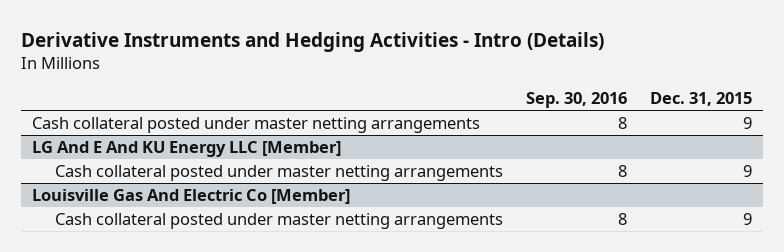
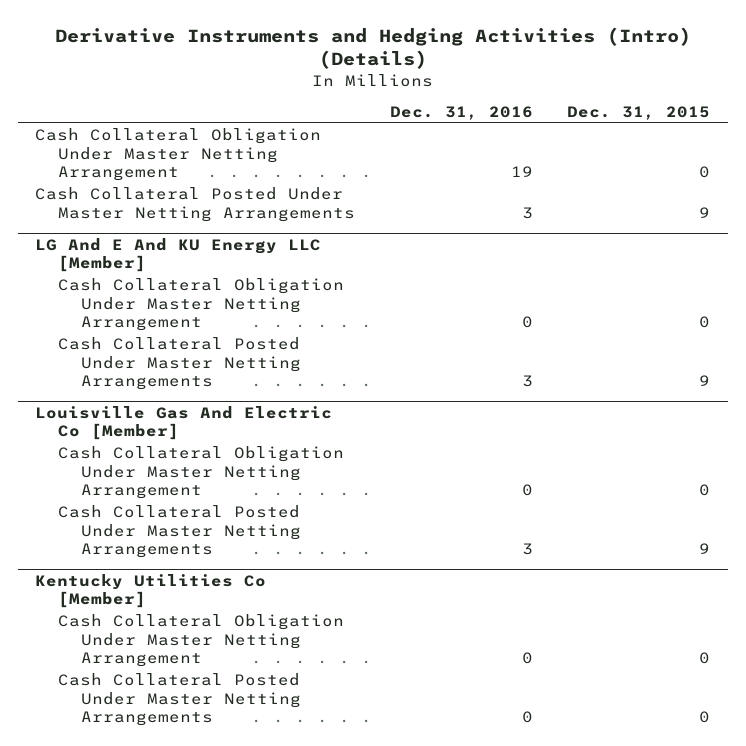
[20,31,604,52] Derivative Instruments and Hedging Activities - Intro (Details) -> [54,26,691,70] Derivative Instruments and Hedging Activities (Intro) (Details)
[525,92,627,109] Sep. 30, 2016 -> none
none -> [389,106,533,121] Dec. 31, 2016
none -> [35,128,322,182] Cash Collateral Obligation Under Master Netting Arrangement
[32,117,481,134] Cash collateral posted under master netting arrangements -> [35,187,355,222] Cash Collateral Posted Under Master Netting Arrangements
none -> [57,278,344,332] Cash Collateral Obligation Under Master Netting Arrangement
[55,165,504,182] Cash collateral posted under master netting arrangements -> [57,337,301,391] Cash Collateral Posted Under Master Netting Arrangements
none -> [57,446,344,500] Cash Collateral Obligation Under Master Netting Arrangement
[55,213,504,230] Cash collateral posted under master netting arrangements -> [57,505,301,559] Cash Collateral Posted Under Master Netting Arrangements
none -> [35,573,267,608] Kentucky Utilities Co [Member]
none -> [57,614,344,668] Cash Collateral Obligation Under Master Netting Arrangement
none -> [57,673,301,727] Cash Collateral Posted Under Master Netting Arrangements

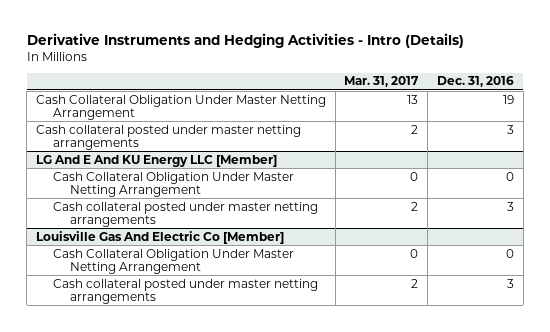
[54,26,691,70] Derivative Instruments and Hedging Activities (Intro) (Details) -> [26,33,464,49] Derivative Instruments and Hedging Activities - Intro (Details)
[567,106,711,121] Dec. 31, 2015 -> none
none -> [344,76,420,88] Mar. 31, 2017
[35,187,355,222] Cash Collateral Posted Under Master Netting Arrangements -> [36,124,302,151] Cash collateral posted under master netting arrangements
[57,337,301,391] Cash Collateral Posted Under Master Netting Arrangements -> [53,201,319,228] Cash collateral posted under master netting arrangements
[35,573,267,608] Kentucky Utilities Co [Member] -> none
[57,614,344,668] Cash Collateral Obligation Under Master Netting Arrangement -> none
[57,673,301,727] Cash Collateral Posted Under Master Netting Arrangements -> none
[57,505,301,559] Cash Collateral Posted Under Master Netting Arrangements -> [53,278,319,305] Cash collateral posted under master netting arrangements

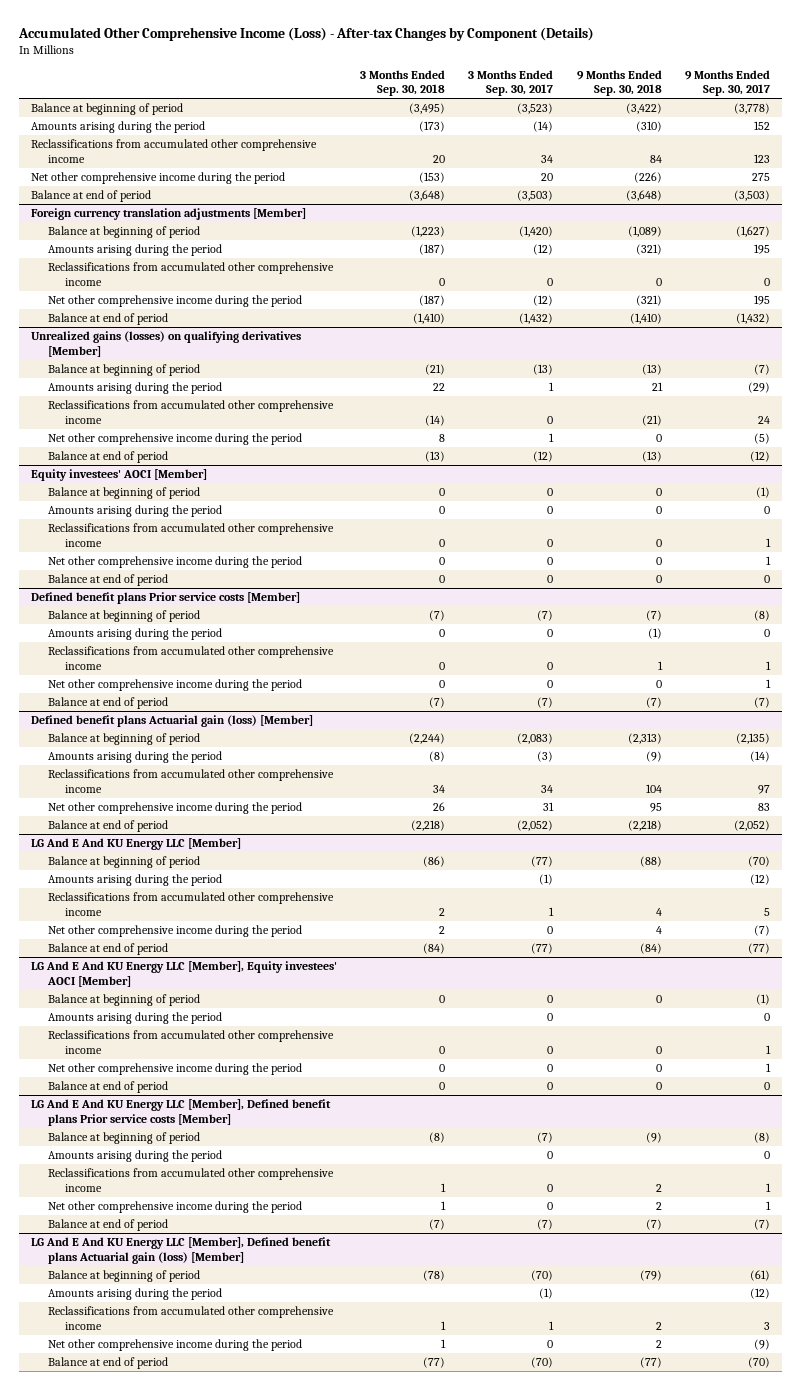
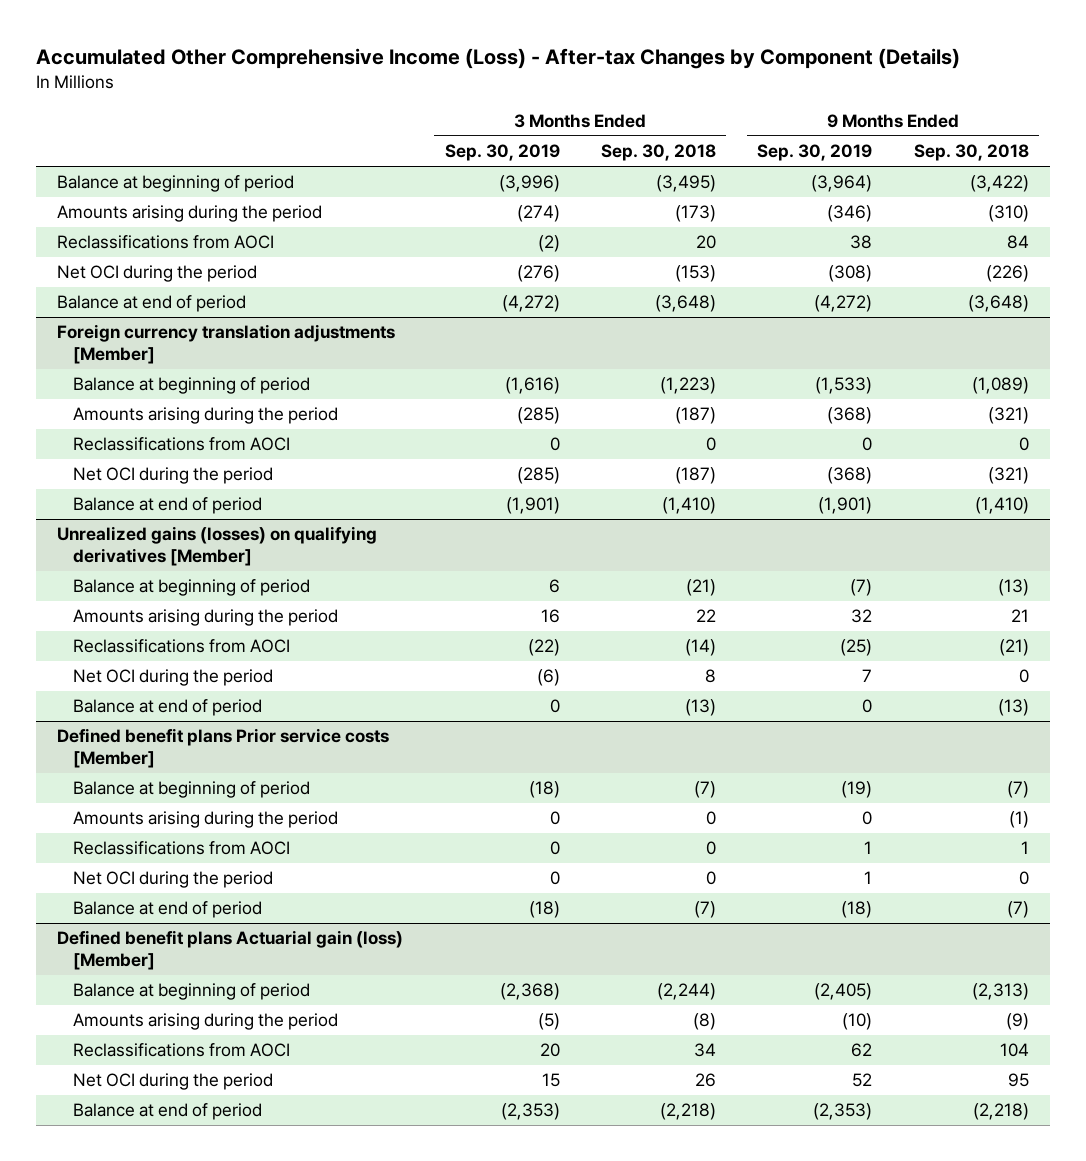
[468,69,554,97] 3 Months Ended Sep. 30, 2017 -> none
[685,69,771,97] 9 Months Ended Sep. 30, 2017 -> none
none -> [444,144,560,162] Sep. 30, 2019
none -> [757,144,873,162] Sep. 30, 2019
[30,139,317,163] Reclassifications from accumulated other comprehensive income -> [57,235,275,250] Reclassifications from AOCI
[30,172,285,185] Net other comprehensive income during the period -> [57,265,258,283] Net OCI during the period
[47,262,334,286] Reclassifications from accumulated other comprehensive income -> [73,437,291,452] Reclassifications from AOCI
[47,295,302,308] Net other comprehensive income during the period -> [73,467,274,485] Net OCI during the period
[47,400,334,424] Reclassifications from accumulated other comprehensive income -> [73,639,291,654] Reclassifications from AOCI
[47,433,302,446] Net other comprehensive income during the period -> [73,669,274,687] Net OCI during the period
[30,469,207,482] Equity investees' AOCI [Member] -> none
[47,487,200,500] Balance at beginning of period -> none
[47,505,222,518] Amounts arising during the period -> none
[47,523,334,547] Reclassifications from accumulated other comprehensive income -> none
[47,556,302,569] Net other comprehensive income during the period -> none
[47,574,168,587] Balance at end of period -> none
[47,646,334,670] Reclassifications from accumulated other comprehensive income -> [73,841,291,856] Reclassifications from AOCI
[47,679,302,692] Net other comprehensive income during the period -> [73,871,274,889] Net OCI during the period
[47,769,334,793] Reclassifications from accumulated other comprehensive income -> [73,1043,291,1058] Reclassifications from AOCI
[47,802,302,815] Net other comprehensive income during the period -> [73,1073,274,1091] Net OCI during the period
[30,838,241,851] LG And E And KU Energy LLC [Member] -> none
[47,856,200,869] Balance at beginning of period -> none
[47,874,222,887] Amounts arising during the period -> none
[47,892,334,916] Reclassifications from accumulated other comprehensive income -> none
[47,925,302,938] Net other comprehensive income during the period -> none
[47,943,168,956] Balance at end of period -> none
[30,961,337,987] LG And E And KU Energy LLC [Member], Equity investees' AOCI [Member] -> none
[47,994,200,1007] Balance at beginning of period -> none
[47,1012,222,1025] Amounts arising during the period -> none
[47,1030,334,1054] Reclassifications from accumulated other comprehensive income -> none
[47,1063,302,1076] Net other comprehensive income during the period -> none
[47,1081,168,1094] Balance at end of period -> none
[30,1099,331,1126] LG And E And KU Energy LLC [Member], Defined benefit plans Prior service costs [Member] -> none
[47,1132,200,1145] Balance at beginning of period -> none
[47,1150,222,1163] Amounts arising during the period -> none
[47,1168,334,1192] Reclassifications from accumulated other comprehensive income -> none
[47,1201,302,1214] Net other comprehensive income during the period -> none
[47,1219,168,1232] Balance at end of period -> none
[30,1237,331,1264] LG And E And KU Energy LLC [Member], Defined benefit plans Actuarial gain (loss) [Member] -> none
[47,1270,200,1283] Balance at beginning of period -> none
[47,1288,222,1301] Amounts arising during the period -> none
[47,1306,334,1330] Reclassifications from accumulated other comprehensive income -> none
[47,1339,302,1352] Net other comprehensive income during the period -> none
[47,1357,168,1370] Balance at end of period -> none

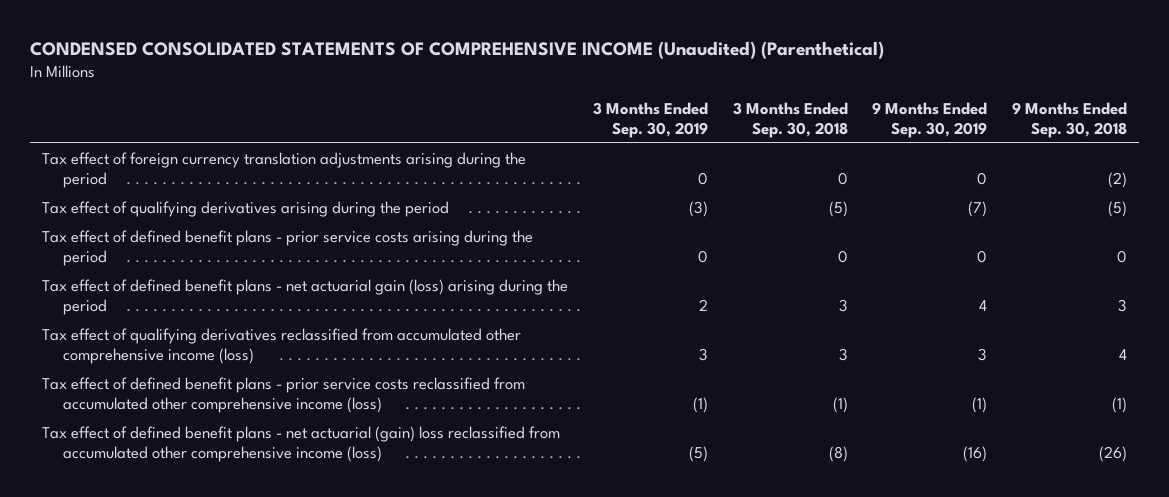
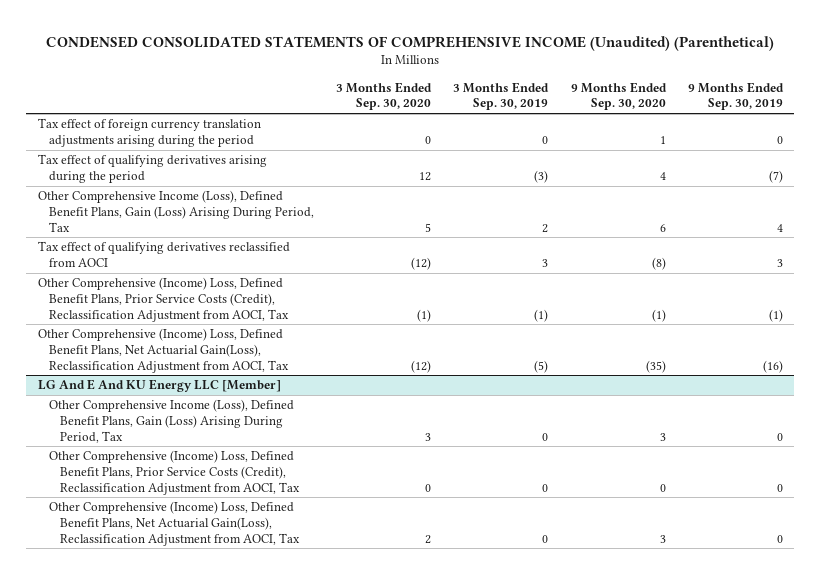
[732,101,848,138] 3 Months Ended Sep. 30, 2018 -> none
[1011,101,1127,138] 9 Months Ended Sep. 30, 2018 -> none
none -> [336,81,433,111] 3 Months Ended Sep. 30, 2020
none -> [570,81,667,111] 9 Months Ended Sep. 30, 2020
[42,229,534,266] Tax effect of defined benefit plans - prior service costs arising during the period -> none
[42,278,569,315] Tax effect of defined benefit plans - net actuarial gain (loss) arising during the period -> [37,190,314,232] Other Comprehensive Income (Loss), Defined Benefit Plans, Gain (Loss) Arising During Period, Tax
[42,327,522,364] Tax effect of qualifying derivatives reclassified from accumulated other comprehensive income (loss) -> [37,241,290,267] Tax effect of qualifying derivatives reclassified from AOCI
[42,376,526,413] Tax effect of defined benefit plans - prior service costs reclassified from accumulated other comprehensive income (loss) -> [37,277,289,322] Other Comprehensive (Income) Loss, Defined Benefit Plans, Prior Service Costs (Credit), Reclassification Adjustment from AOCI, Tax
[42,425,561,462] Tax effect of defined benefit plans - net actuarial (gain) loss reclassified from accumulated other comprehensive income (loss) -> [37,328,289,373] Other Comprehensive (Income) Loss, Defined Benefit Plans, Net Actuarial Gain(Loss), Reclassification Adjustment from AOCI, Tax
none -> [37,379,281,393] LG And E And KU Energy LLC [Member]
none -> [48,399,294,443] Other Comprehensive Income (Loss), Defined Benefit Plans, Gain (Loss) Arising During Period, Tax
none -> [48,450,301,495] Other Comprehensive (Income) Loss, Defined Benefit Plans, Prior Service Costs (Credit), Reclassification Adjustment from AOCI, Tax
none -> [48,501,301,546] Other Comprehensive (Income) Loss, Defined Benefit Plans, Net Actuarial Gain(Loss), Reclassification Adjustment from AOCI, Tax

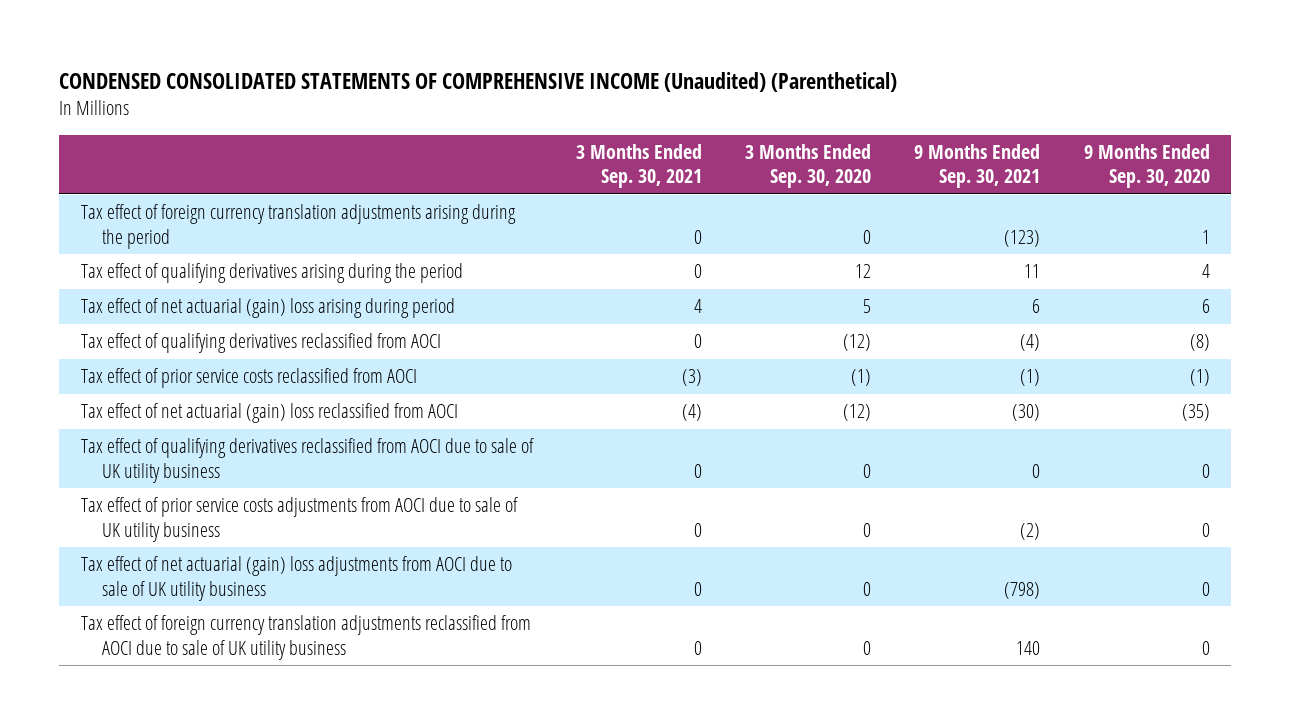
[453,81,550,111] 3 Months Ended Sep. 30, 2019 -> none
[688,81,785,111] 9 Months Ended Sep. 30, 2019 -> none
none -> [576,143,703,189] 3 Months Ended Sep. 30, 2021
none -> [914,143,1041,189] 9 Months Ended Sep. 30, 2021
[37,190,314,232] Other Comprehensive Income (Loss), Defined Benefit Plans, Gain (Loss) Arising During Period, Tax -> [80,298,455,319] Tax effect of net actuarial (gain) loss arising during period
[37,379,281,393] LG And E And KU Energy LLC [Member] -> none
[48,399,294,443] Other Comprehensive Income (Loss), Defined Benefit Plans, Gain (Loss) Arising During Period, Tax -> none
[48,450,301,495] Other Comprehensive (Income) Loss, Defined Benefit Plans, Prior Service Costs (Credit), Reclassification Adjustment from AOCI, Tax -> none
[48,501,301,546] Other Comprehensive (Income) Loss, Defined Benefit Plans, Net Actuarial Gain(Loss), Reclassification Adjustment from AOCI, Tax -> none
[37,277,289,322] Other Comprehensive (Income) Loss, Defined Benefit Plans, Prior Service Costs (Credit), Reclassification Adjustment from AOCI, Tax -> [80,368,417,389] Tax effect of prior service costs reclassified from AOCI
[37,328,289,373] Other Comprehensive (Income) Loss, Defined Benefit Plans, Net Actuarial Gain(Loss), Reclassification Adjustment from AOCI, Tax -> [80,403,458,424] Tax effect of net actuarial (gain) loss reclassified from AOCI
none -> [80,438,534,483] Tax effect of qualifying derivatives reclassified from AOCI due to sale of UK utility business
none -> [80,497,518,542] Tax effect of prior service costs adjustments from AOCI due to sale of UK utility business
none -> [80,556,512,601] Tax effect of net actuarial (gain) loss adjustments from AOCI due to sale of UK utility business
none -> [80,615,531,660] Tax effect of foreign currency translation adjustments reclassified from AOCI due to sale of UK utility business

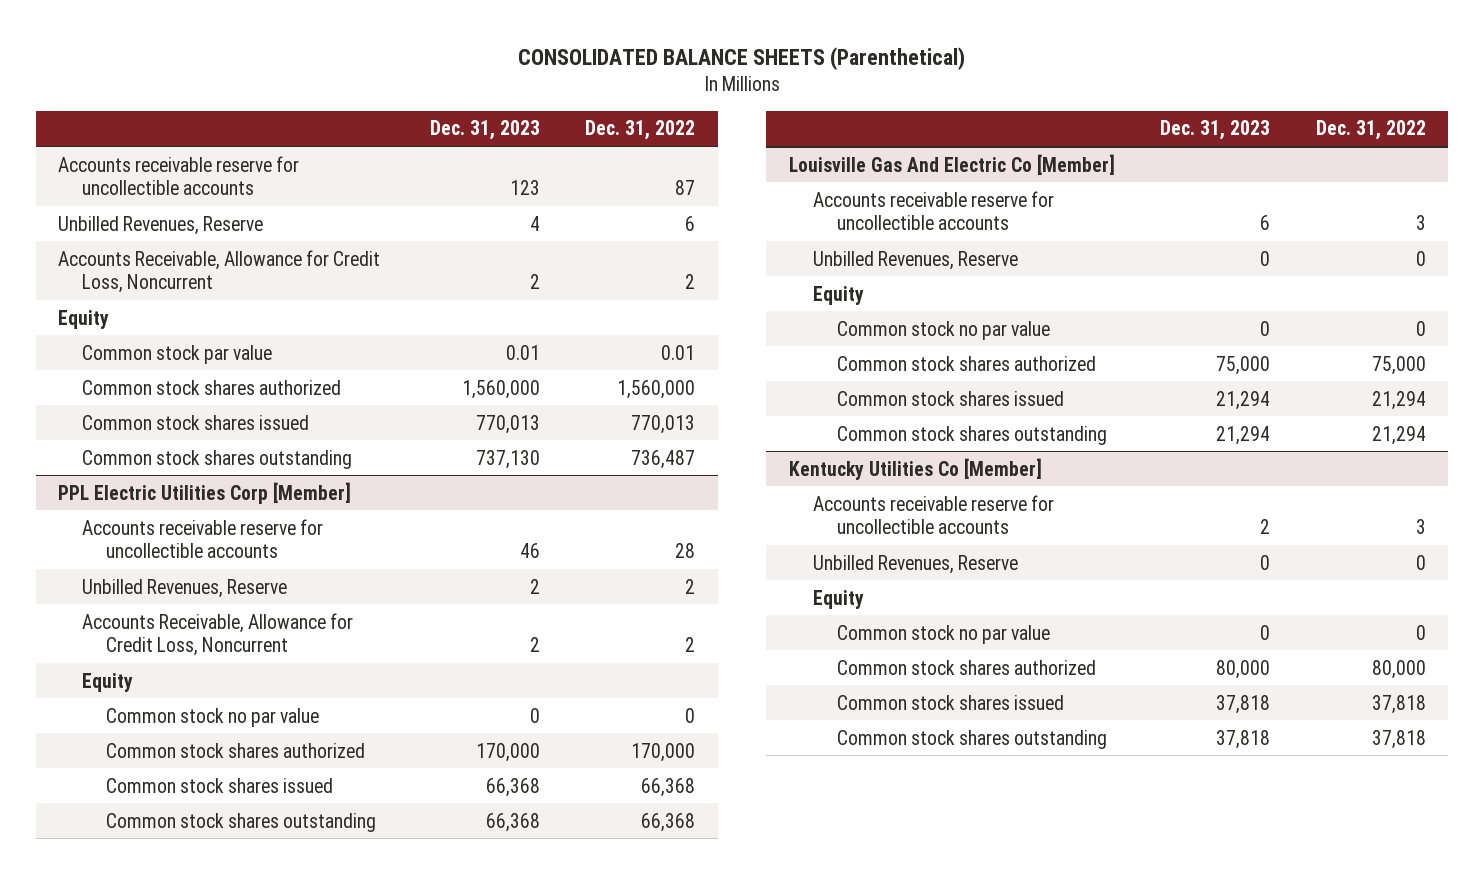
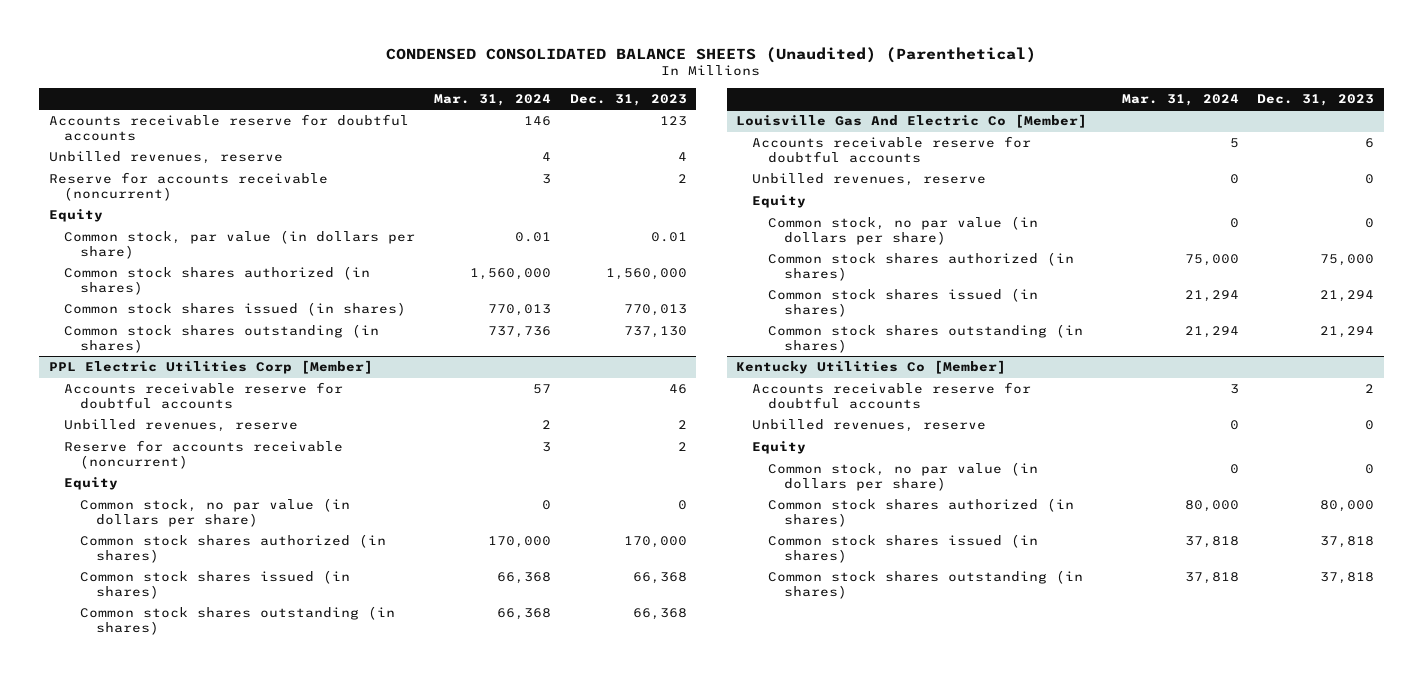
[517,47,965,71] CONSOLIDATED BALANCE SHEETS (Parenthetical) -> [386,46,1037,63] CONDENSED CONSOLIDATED BALANCE SHEETS (Unaudited) (Parenthetical)
[585,120,696,141] Dec. 31, 2022 -> none
none -> [434,93,552,106] Mar. 31, 2024
[58,155,300,195] Accounts receivable reserve for uncollectible accounts -> [48,114,409,141] Accounts receivable reserve for doubtful accounts
[58,215,264,235] Unbilled Revenues, Reserve -> [48,151,283,165] Unbilled revenues, reserve
[58,249,381,293] Accounts Receivable, Allowance for Credit Loss, Noncurrent -> [48,172,328,201] Reserve for accounts receivable (noncurrent)
[82,344,273,364] Common stock par value -> [64,230,416,259] Common stock, par value (in dollars per share)
[82,379,342,395] Common stock shares authorized -> [64,266,371,295] Common stock shares authorized (in shares)
[82,414,310,430] Common stock shares issued -> [64,302,407,317] Common stock shares issued (in shares)
[82,449,353,469] Common stock shares outstanding -> [64,324,380,353] Common stock shares outstanding (in shares)
[82,518,324,558] Accounts receivable reserve for uncollectible accounts -> [64,382,344,409] Accounts receivable reserve for doubtful accounts
[82,578,288,598] Unbilled Revenues, Reserve -> [64,419,299,433] Unbilled revenues, reserve
[82,612,354,656] Accounts Receivable, Allowance for Credit Loss, Noncurrent -> [64,440,344,469] Reserve for accounts receivable (noncurrent)
[106,707,320,727] Common stock no par value -> [80,498,351,527] Common stock, no par value (in dollars per share)
[106,742,366,758] Common stock shares authorized -> [80,534,387,563] Common stock shares authorized (in shares)
[106,777,334,793] Common stock shares issued -> [80,570,351,599] Common stock shares issued (in shares)
[106,812,377,832] Common stock shares outstanding -> [80,606,396,635] Common stock shares outstanding (in shares)
[812,190,1054,230] Accounts receivable reserve for uncollectible accounts -> [752,136,1032,163] Accounts receivable reserve for doubtful accounts
[812,250,1018,270] Unbilled Revenues, Reserve -> [752,173,987,187] Unbilled revenues, reserve
[836,320,1050,340] Common stock no par value -> [768,216,1039,245] Common stock, no par value (in dollars per share)
[836,355,1096,371] Common stock shares authorized -> [768,252,1075,281] Common stock shares authorized (in shares)
[836,390,1064,406] Common stock shares issued -> [768,288,1039,317] Common stock shares issued (in shares)
[836,425,1107,445] Common stock shares outstanding -> [768,324,1084,353] Common stock shares outstanding (in shares)
[812,494,1054,534] Accounts receivable reserve for uncollectible accounts -> [752,382,1032,409] Accounts receivable reserve for doubtful accounts
[812,554,1018,574] Unbilled Revenues, Reserve -> [752,419,987,433] Unbilled revenues, reserve
[836,624,1050,644] Common stock no par value -> [768,462,1039,491] Common stock, no par value (in dollars per share)
[836,659,1096,675] Common stock shares authorized -> [768,498,1075,527] Common stock shares authorized (in shares)
[836,694,1064,710] Common stock shares issued -> [768,534,1039,563] Common stock shares issued (in shares)
[836,729,1107,749] Common stock shares outstanding -> [768,570,1084,599] Common stock shares outstanding (in shares)

